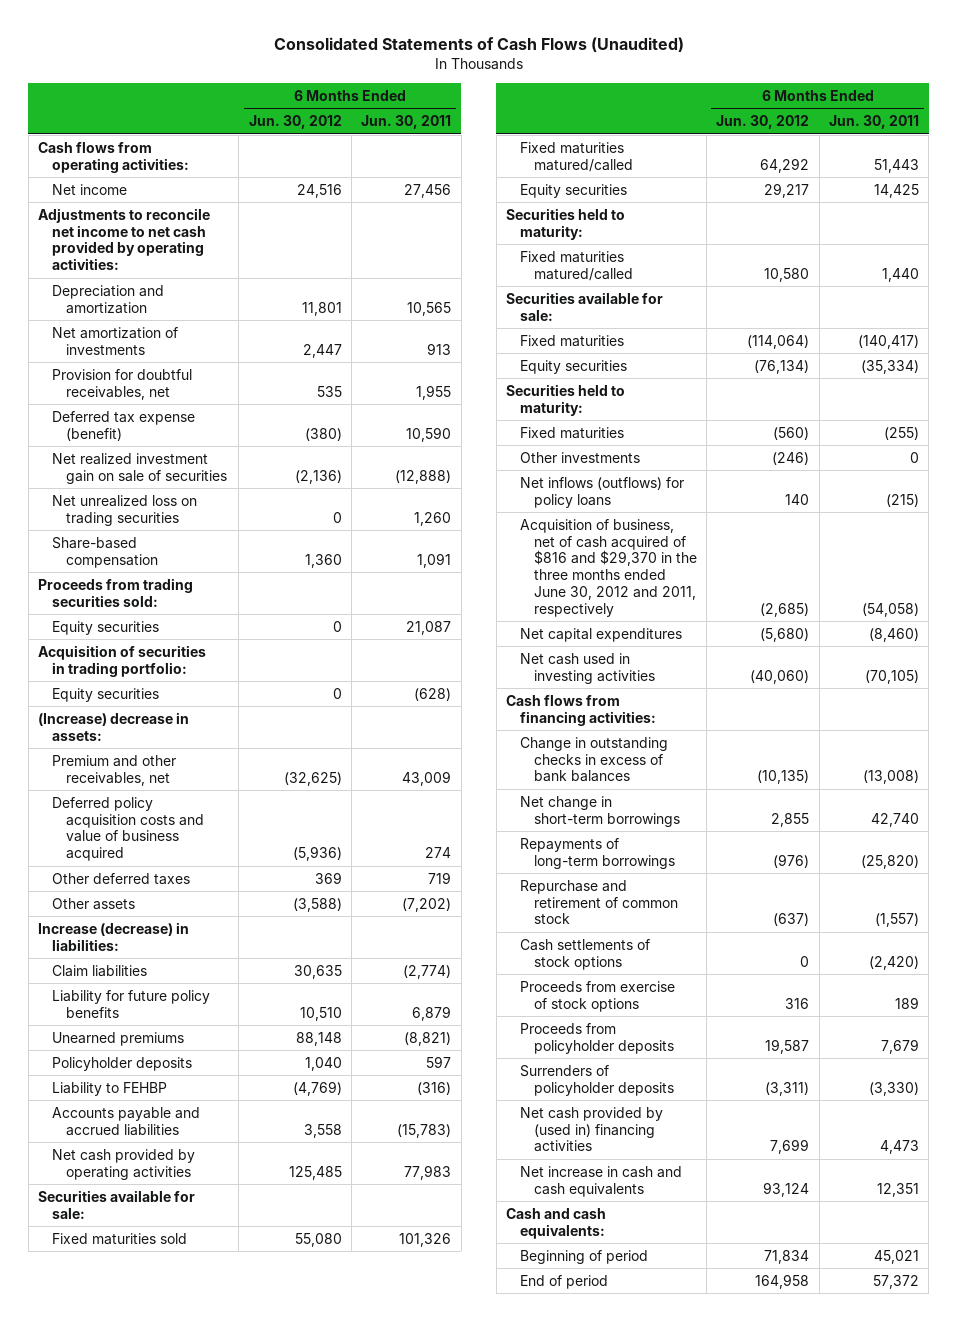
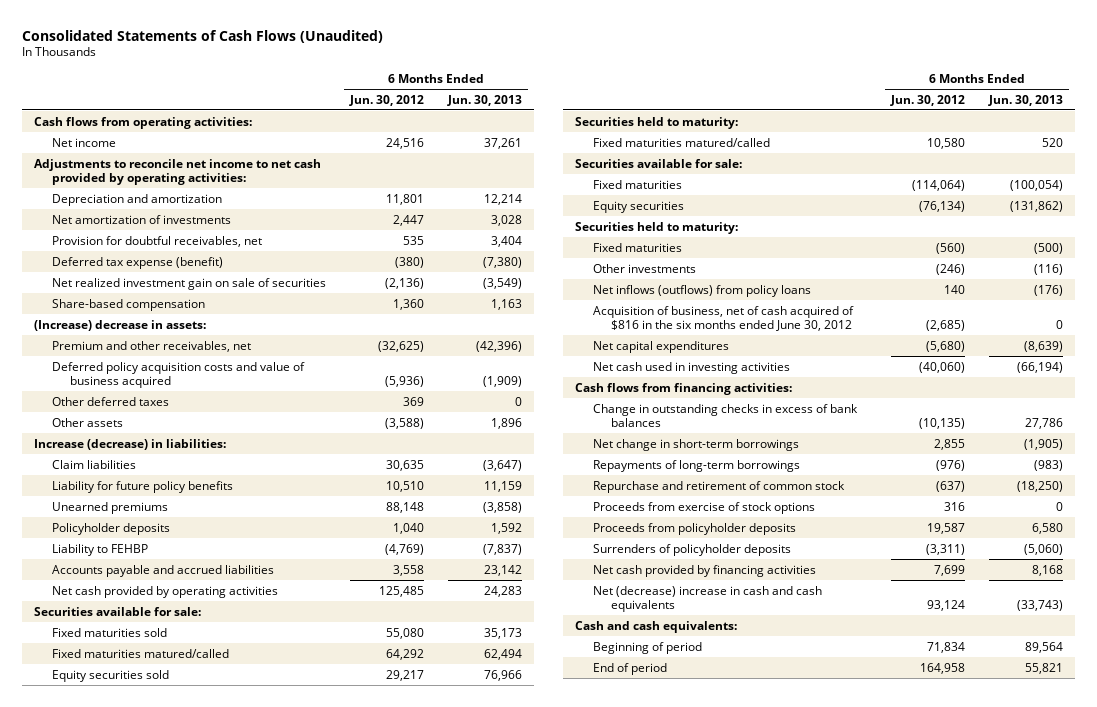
[361,114,452,129] Jun. 30, 2011 -> none
none -> [446,94,522,106] Jun. 30, 2013
[52,494,198,526] Net unrealized loss on trading securities -> none
[38,577,194,607] Proceeds from trading securities sold: -> none
[52,620,160,635] Equity securities -> none
[38,644,207,677] Acquisition of securities in trading portfolio: -> none
[52,687,160,702] Equity securities -> none
[519,183,627,198] Equity securities -> [52,669,170,682] Equity securities sold
[519,476,684,508] Net inflows (outflows) for policy loans -> [593,284,812,297] Net inflows (outflows) from policy loans
[519,518,697,617] Acquisition of business, net of cash acquired of $816 and $29,370 in the three months ended June 30, 2012 and 2011, respectively -> [593,305,855,331] Acquisition of business, net of cash acquired of $816 in the six months ended June 30, 2012
[519,938,650,970] Cash settlements of stock options -> none
[519,1106,663,1153] Net cash provided by (used in) financing activities -> [593,564,817,577] Net cash provided by financing activities
[519,1165,682,1197] Net increase in cash and cash equivalents -> [593,585,823,612] Net (decrease) increase in cash and cash equivalents

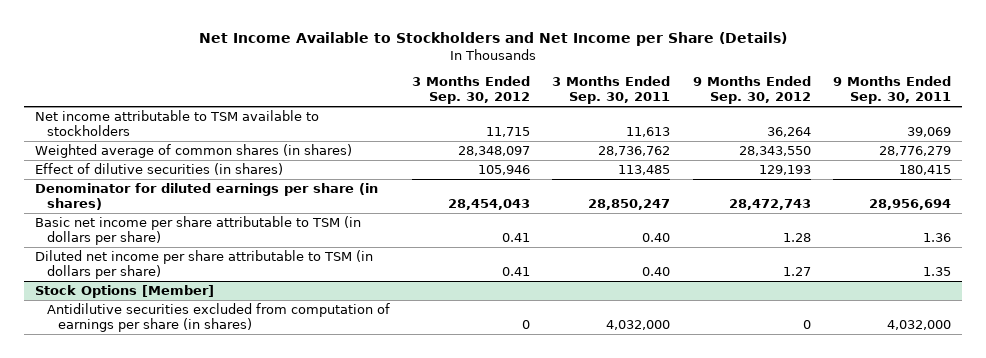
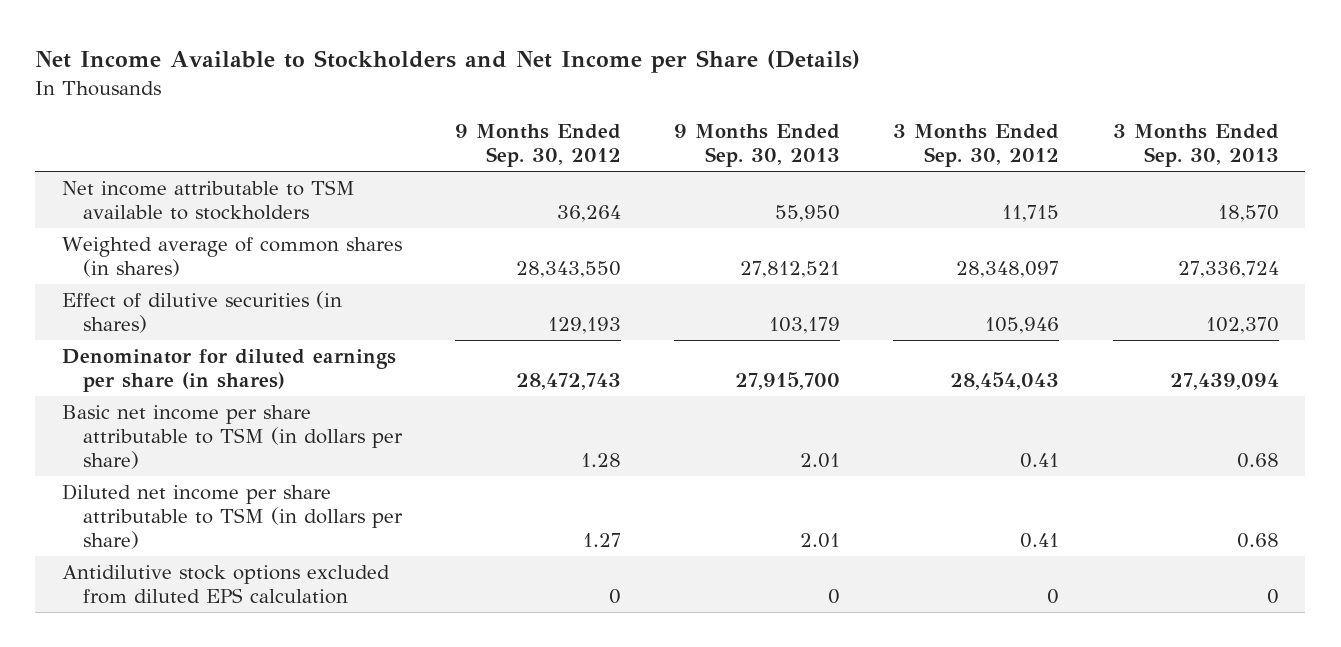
[552,76,671,105] 3 Months Ended Sep. 30, 2011 -> none
[833,76,952,105] 9 Months Ended Sep. 30, 2011 -> none
none -> [674,124,841,168] 9 Months Ended Sep. 30, 2013
none -> [1112,124,1279,168] 3 Months Ended Sep. 30, 2013
[35,285,215,299] Stock Options [Member] -> none
[46,303,390,333] Antidilutive securities excluded from computation of earnings per share (in shares) -> [62,565,391,605] Antidilutive stock options excluded from diluted EPS calculation

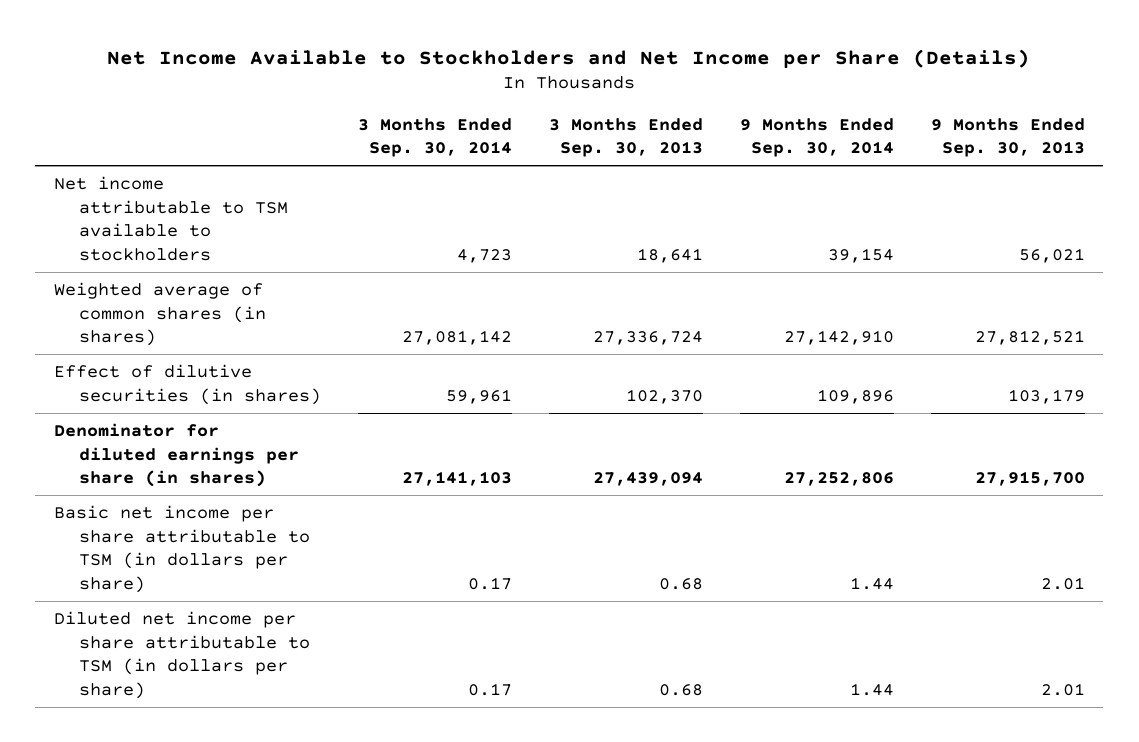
[455,124,622,168] 9 Months Ended Sep. 30, 2012 -> none
[893,124,1060,168] 3 Months Ended Sep. 30, 2012 -> none
none -> [357,117,512,158] 3 Months Ended Sep. 30, 2014
none -> [739,117,894,158] 9 Months Ended Sep. 30, 2014
[775,205,841,223] 55,950 -> [1018,247,1085,263] 56,021
[1217,205,1279,223] 18,570 -> [636,247,703,263] 18,641
[62,565,391,605] Antidilutive stock options excluded from diluted EPS calculation -> none

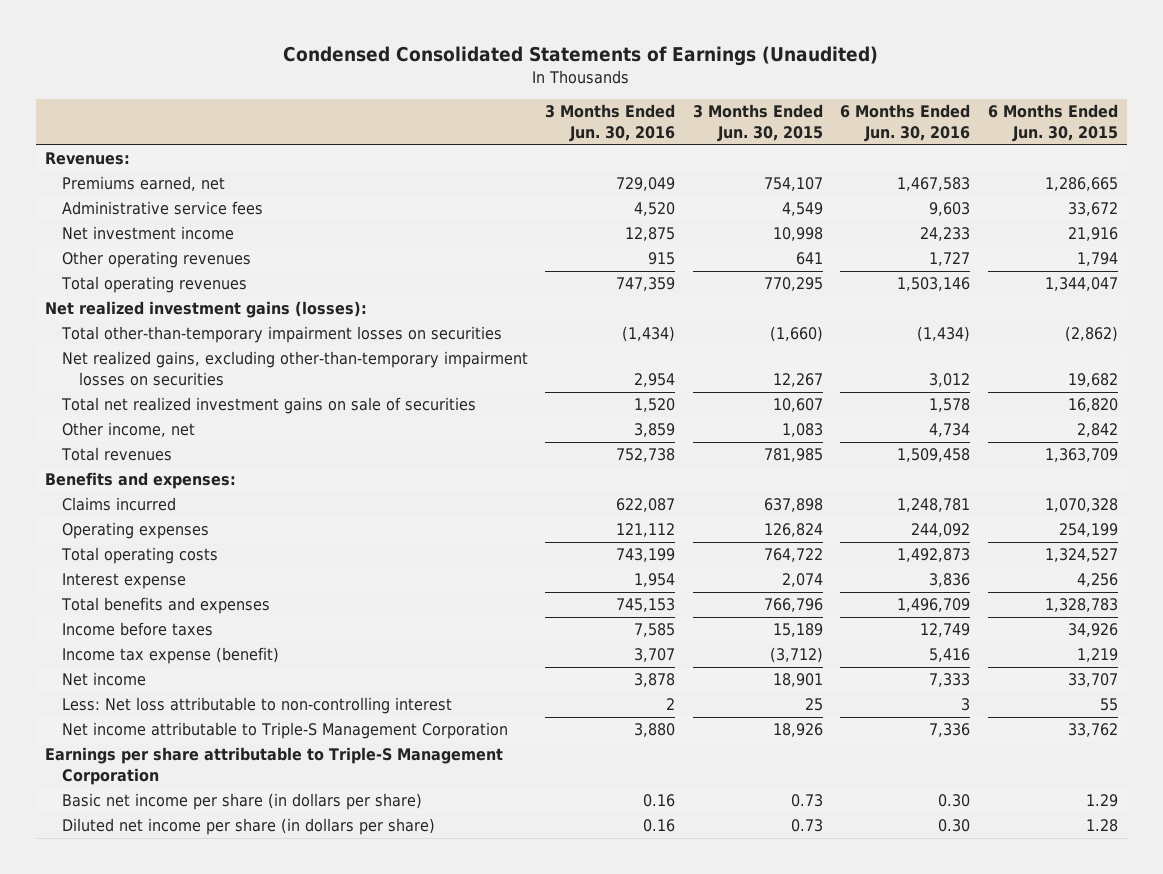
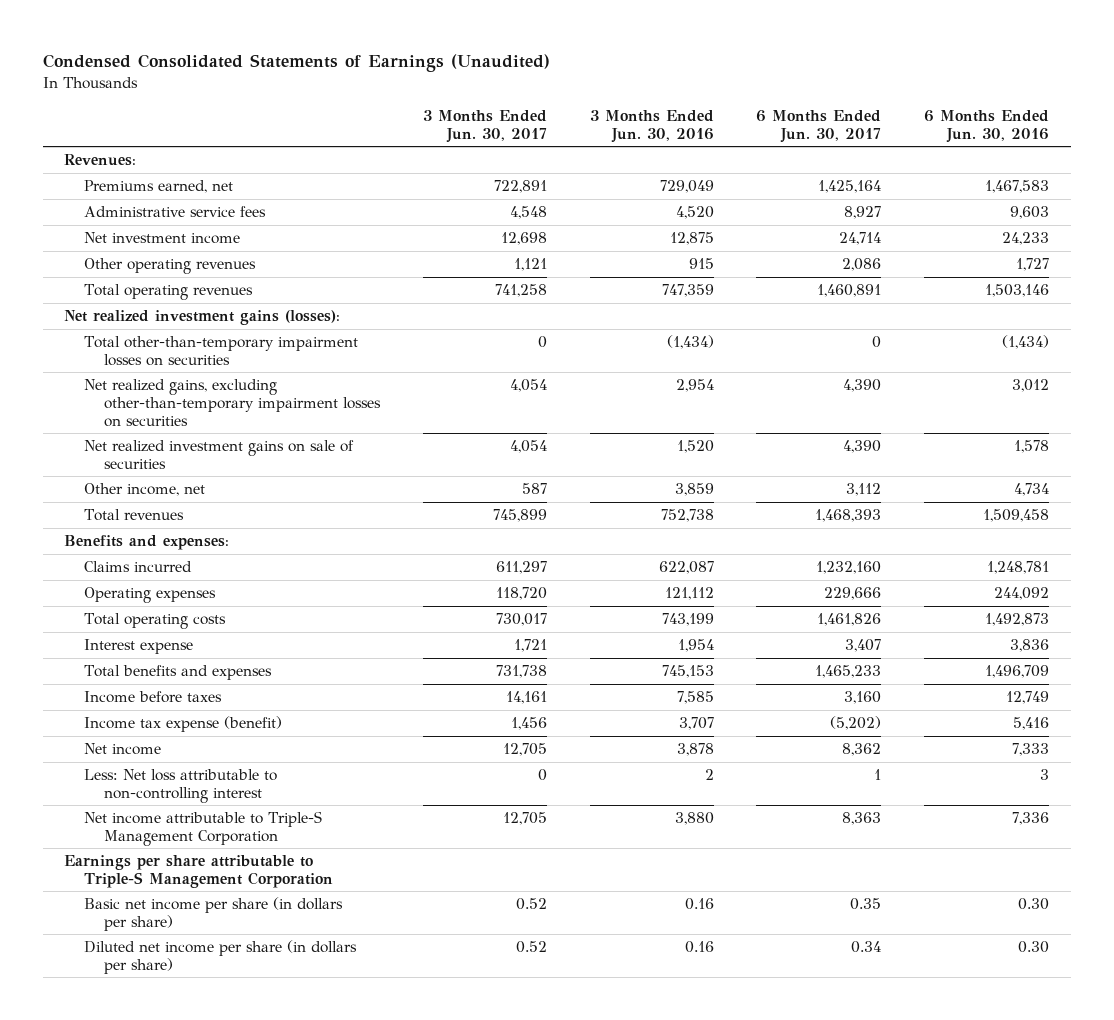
[692,104,823,142] 3 Months Ended Jun. 30, 2015 -> none
[987,104,1118,142] 6 Months Ended Jun. 30, 2015 -> none
none -> [422,110,547,143] 3 Months Ended Jun. 30, 2017
none -> [756,110,882,143] 6 Months Ended Jun. 30, 2017
[60,397,476,415] Total net realized investment gains on sale of securities -> [84,440,355,470] Net realized investment gains on sale of securities

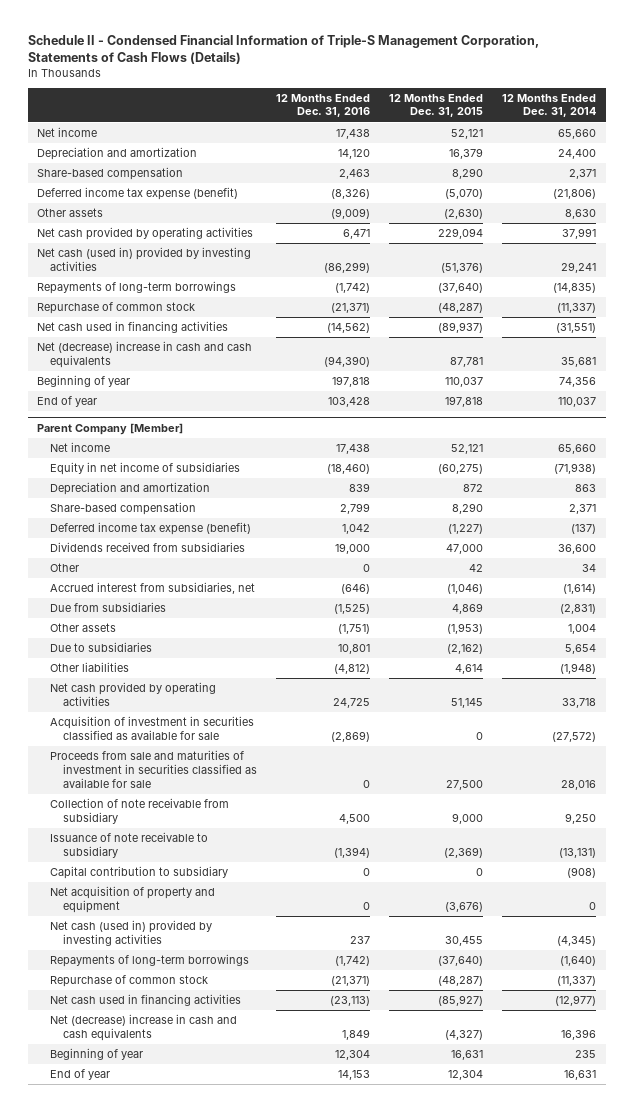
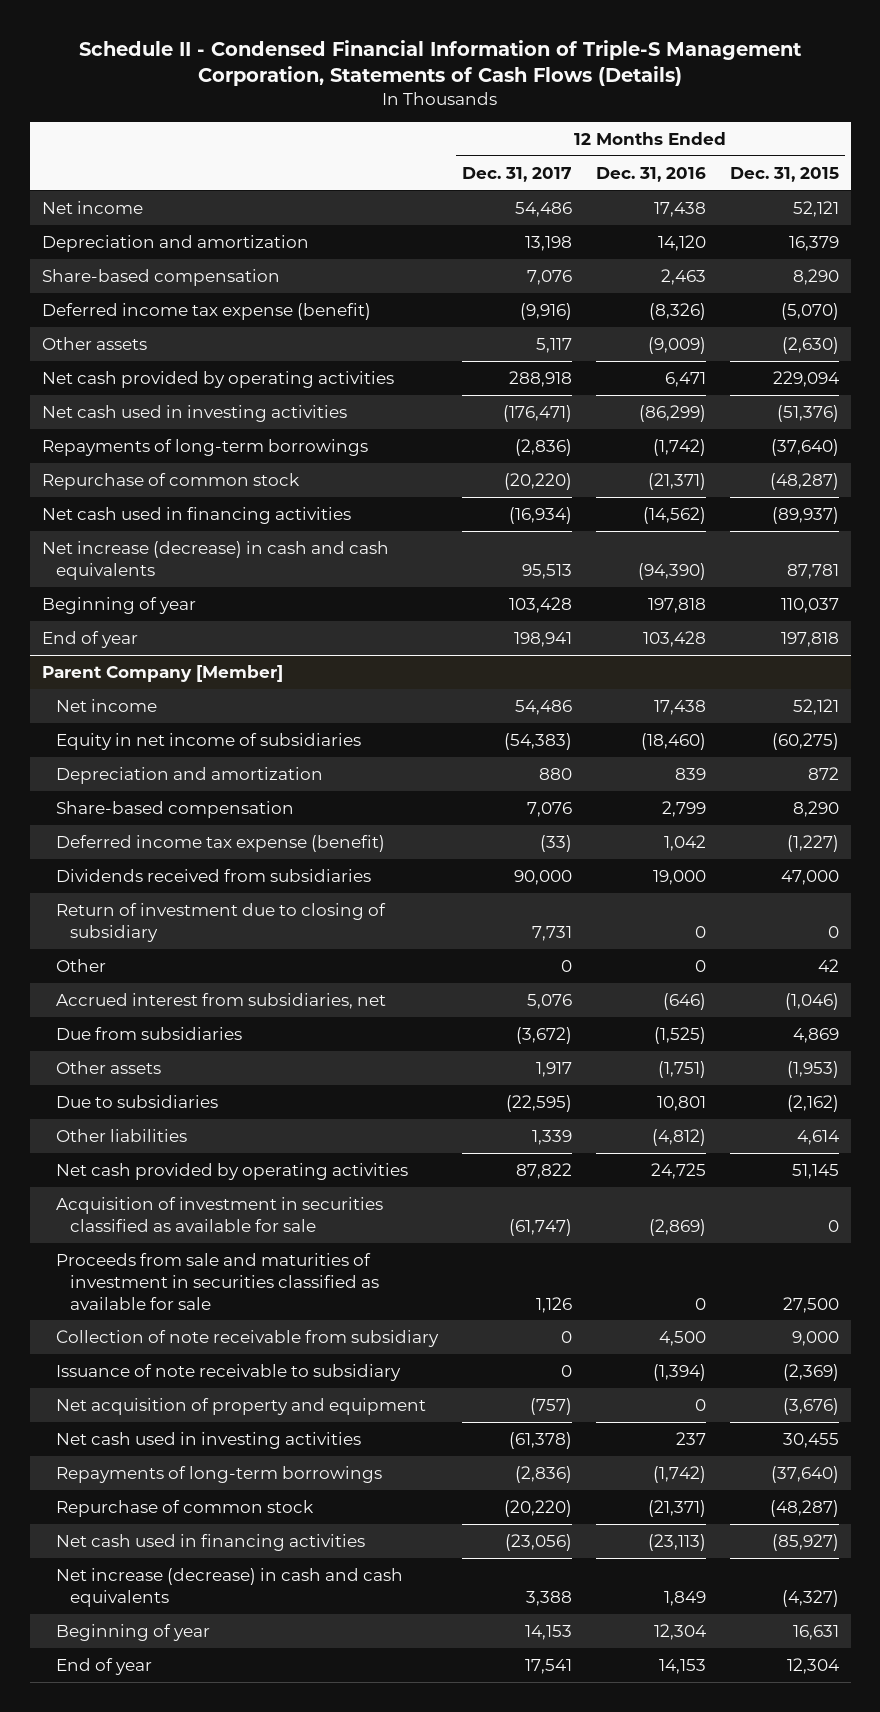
[502,93,597,118] 12 Months Ended Dec. 31, 2014 -> none
none -> [461,166,572,182] Dec. 31, 2017
[37,247,252,271] Net cash (used in) provided by investing activities -> [41,404,347,422] Net cash used in investing activities
[37,341,253,368] Net (decrease) increase in cash and cash equivalents -> [41,540,389,580] Net increase (decrease) in cash and cash equivalents
none -> [55,902,386,942] Return of investment due to closing of subsidiary
[50,866,229,880] Capital contribution to subsidiary -> none
[50,920,213,946] Net cash (used in) provided by investing activities -> [55,1431,361,1449] Net cash used in investing activities
[50,1014,238,1041] Net (decrease) increase in cash and cash equivalents -> [55,1567,403,1607] Net increase (decrease) in cash and cash equivalents

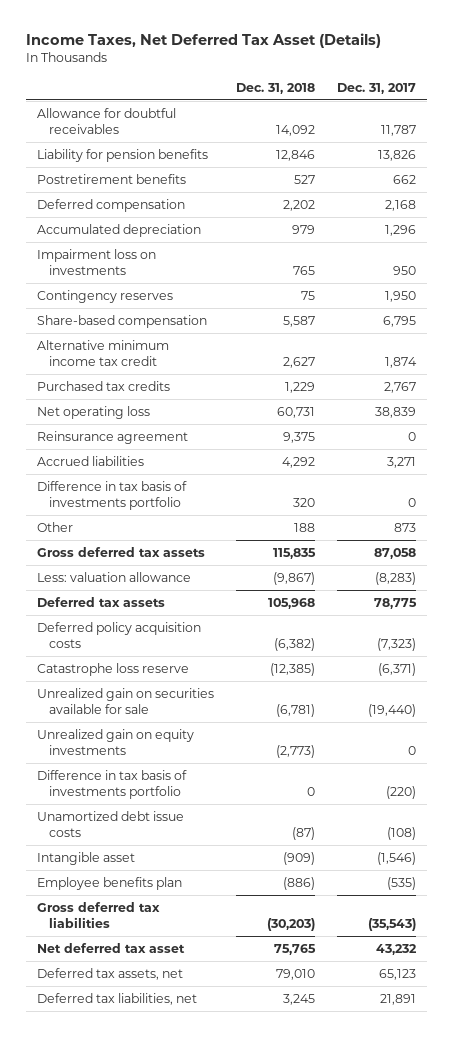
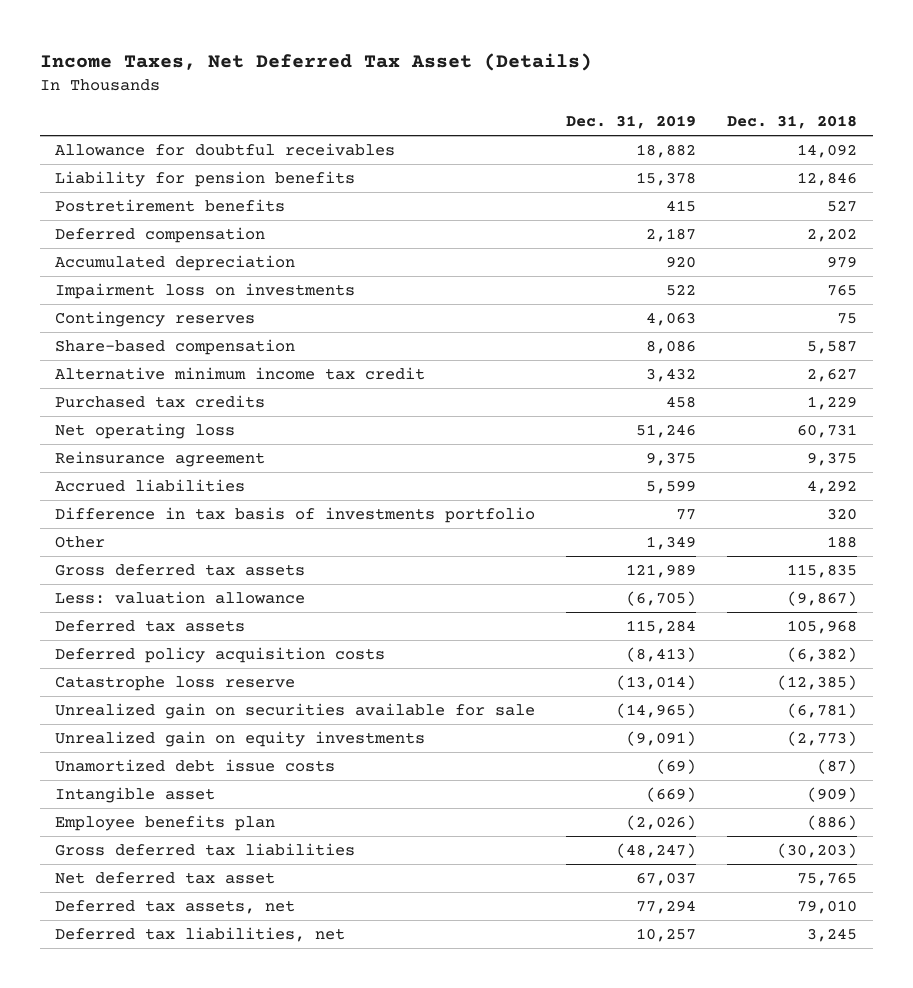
[337,82,417,94] Dec. 31, 2017 -> none
none -> [566,115,697,130] Dec. 31, 2019
[36,769,187,800] Difference in tax basis of investments portfolio -> none

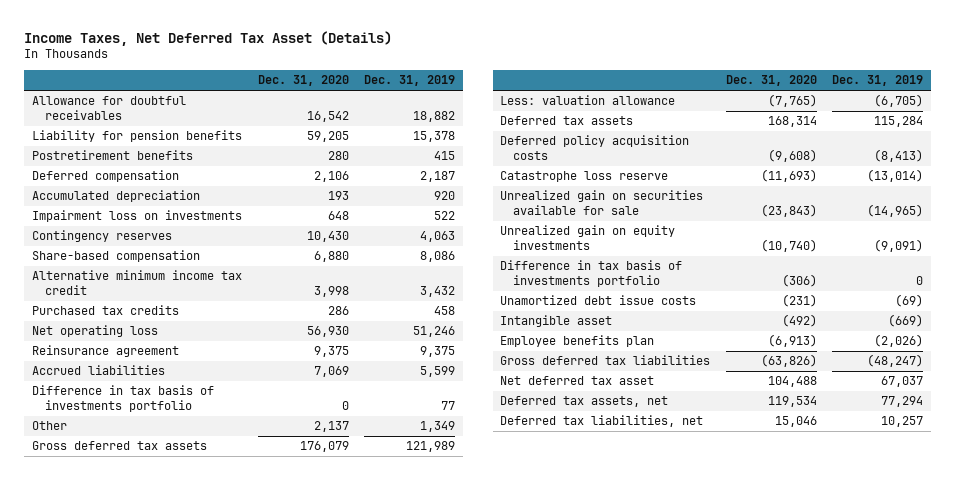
[727,115,858,130] Dec. 31, 2018 -> none
none -> [257,75,349,87] Dec. 31, 2020
none -> [500,260,683,288] Difference in tax basis of investments portfolio

